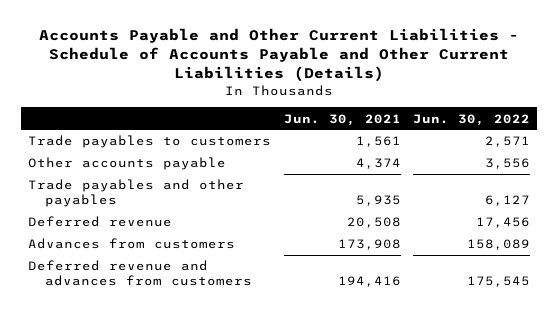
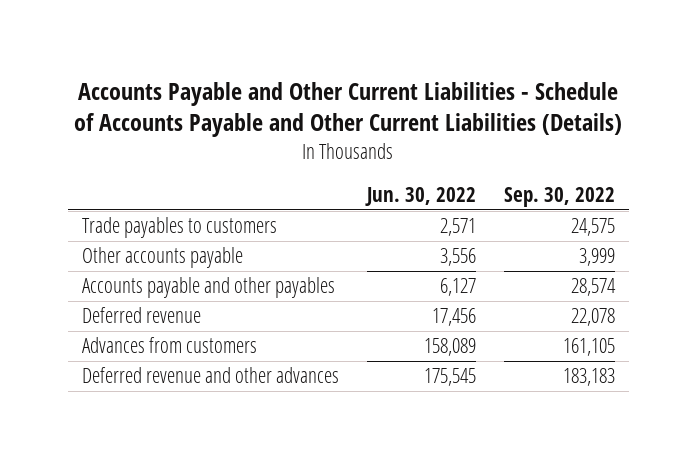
[283,113,401,126] Jun. 30, 2021 -> none
none -> [503,186,615,207] Sep. 30, 2022
[27,179,244,208] Trade payables and other payables -> [82,277,336,299] Accounts payable and other payables
[27,260,253,287] Deferred revenue and advances from customers -> [82,367,340,384] Deferred revenue and other advances

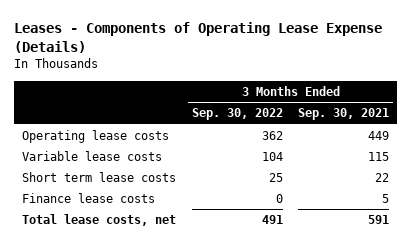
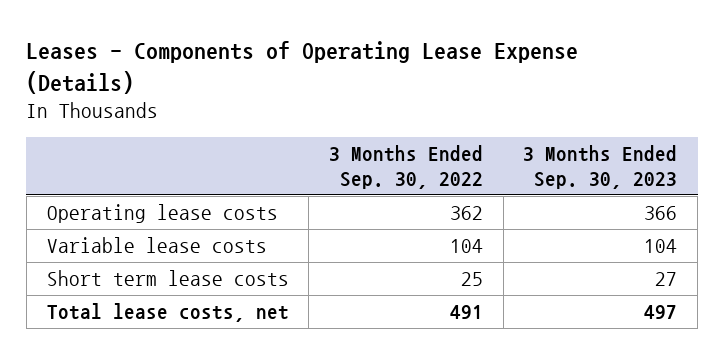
[298,108,390,121] Sep. 30, 2021 -> none
none -> [523,145,678,190] 3 Months Ended Sep. 30, 2023
[21,193,155,204] Finance lease costs -> none

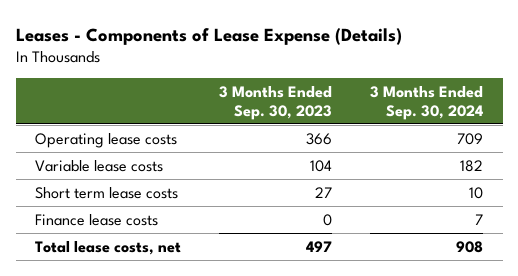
[26,41,579,94] Leases - Components of Operating Lease Expense (Details) -> [15,27,402,45] Leases - Components of Lease Expense (Details)
[329,145,484,190] 3 Months Ended Sep. 30, 2022 -> none
none -> [370,85,484,120] 3 Months Ended Sep. 30, 2024
none -> [34,213,158,226] Finance lease costs

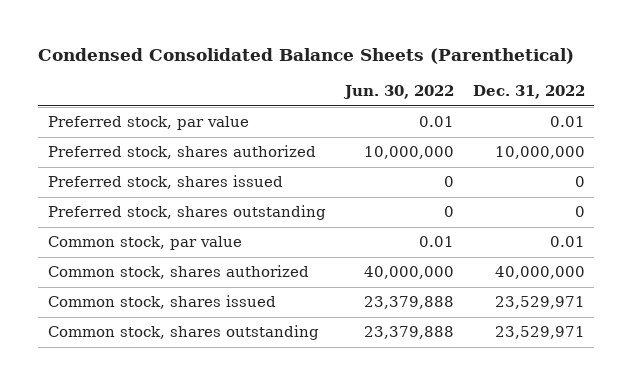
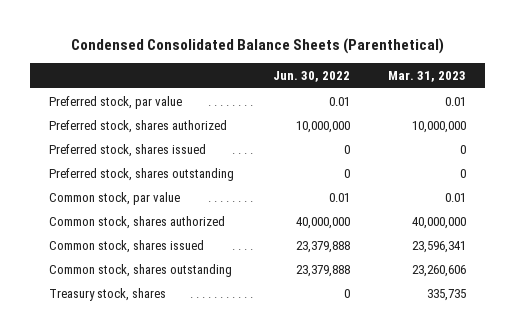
[472,85,585,100] Dec. 31, 2022 -> none
none -> [388,71,467,83] Mar. 31, 2023
none -> [49,287,167,301] Treasury stock, shares

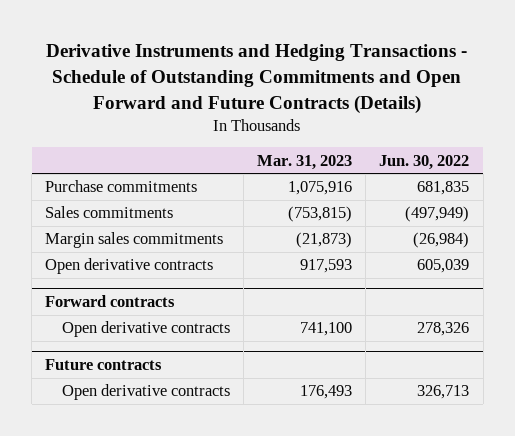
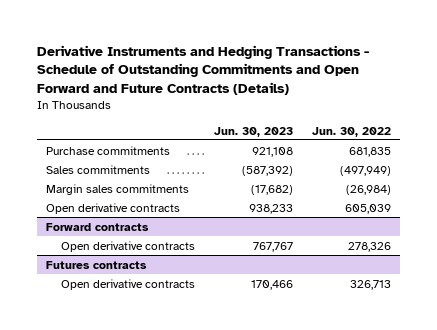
[257,154,353,170] Mar. 31, 2023 -> none
none -> [213,126,293,137] Jun. 30, 2023
[45,359,163,371] Future contracts -> [46,260,148,269] Futures contracts

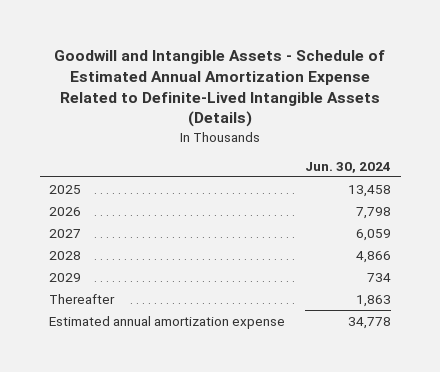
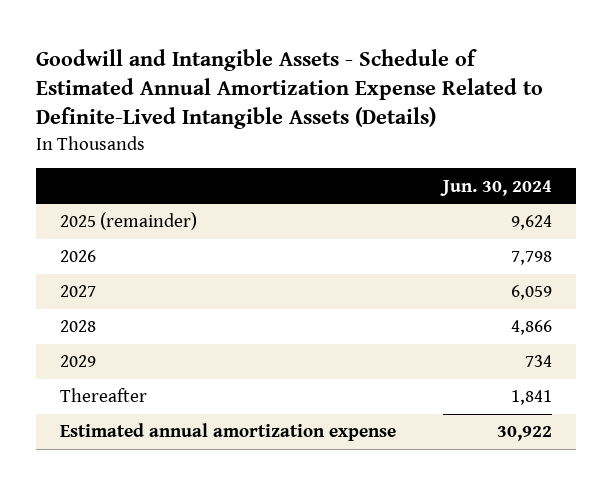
[49,184,82,194] 2025 -> [59,212,197,231] 2025 (remainder)
[347,184,391,197] 13,458 -> [510,215,552,231] 9,624
[355,294,391,307] 1,863 -> [510,390,552,406] 1,841
[347,316,391,329] 34,778 -> [496,426,552,442] 30,922

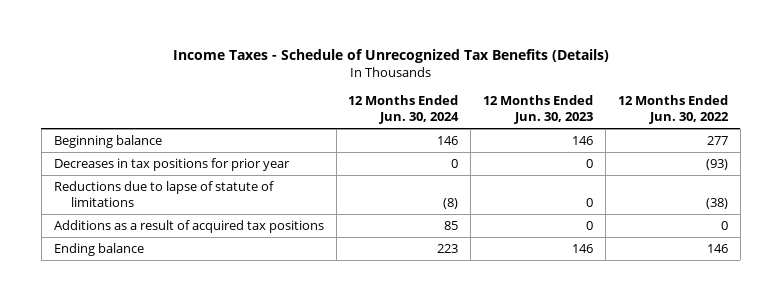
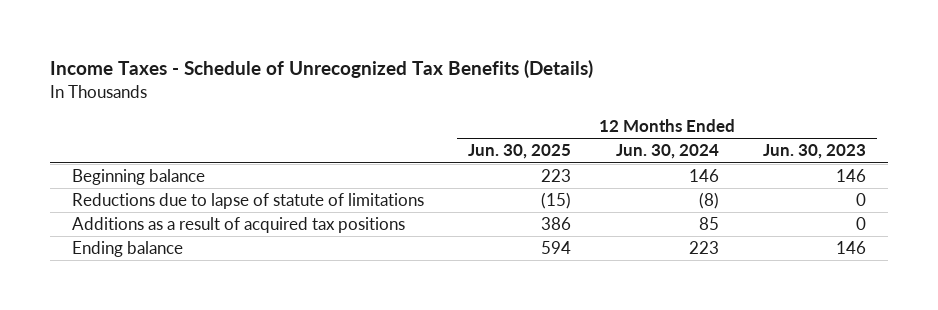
[618,95,730,124] 12 Months Ended Jun. 30, 2022 -> none
none -> [468,144,572,160] Jun. 30, 2025
[53,158,290,172] Decreases in tax positions for prior year -> none

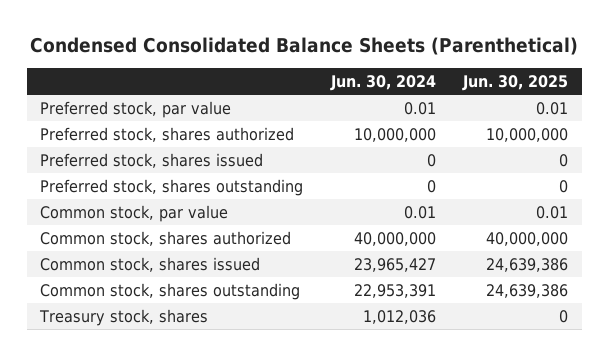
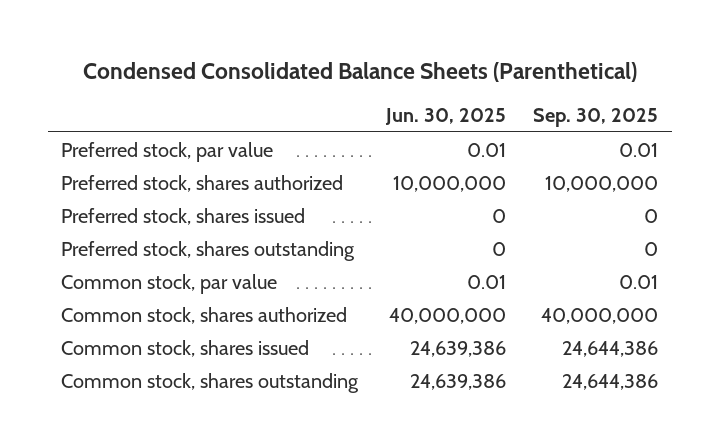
[329,74,436,91] Jun. 30, 2024 -> none
none -> [533,108,659,128] Sep. 30, 2025
[39,309,209,327] Treasury stock, shares -> none

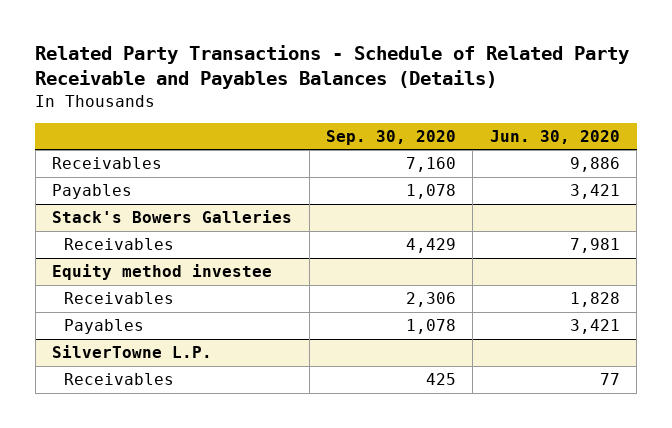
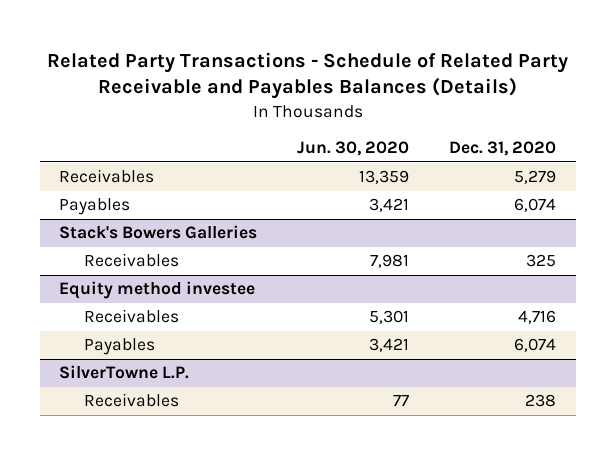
[325,129,456,145] Sep. 30, 2020 -> none
none -> [448,141,556,157] Dec. 31, 2020
[569,157,620,173] 9,886 -> [359,170,410,185] 13,359
[569,292,620,308] 1,828 -> [369,310,410,325] 5,301

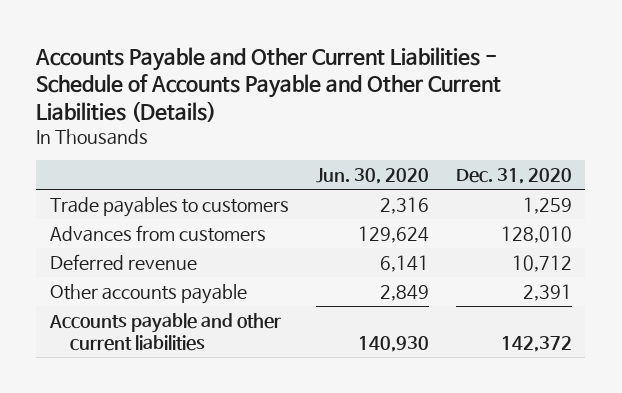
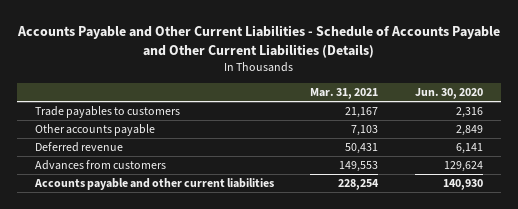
[455,168,572,185] Dec. 31, 2020 -> none
none -> [310,88,379,100] Mar. 31, 2021
[49,253,197,270] Deferred revenue -> [35,142,124,153] Deferred revenue
[49,224,266,242] Advances from customers -> [35,160,167,171] Advances from customers

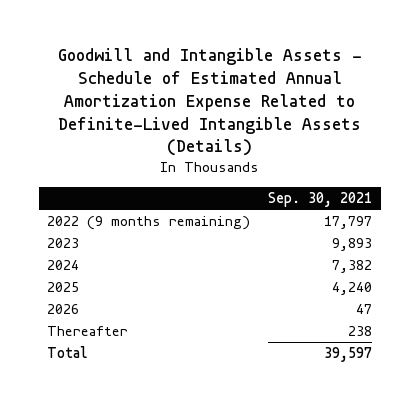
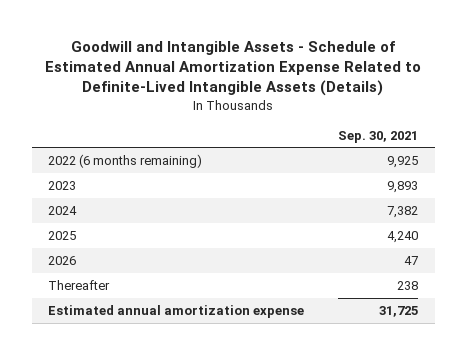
[47,216,251,231] 2022 (9 months remaining) -> [48,154,203,169] 2022 (6 months remaining)
[323,216,372,230] 17,797 -> [387,156,419,169] 9,925
[47,346,89,359] Total -> none
none -> [48,305,305,319] Estimated annual amortization expense

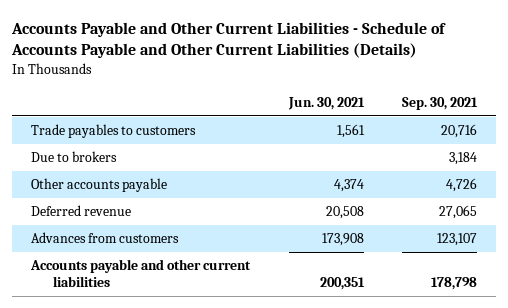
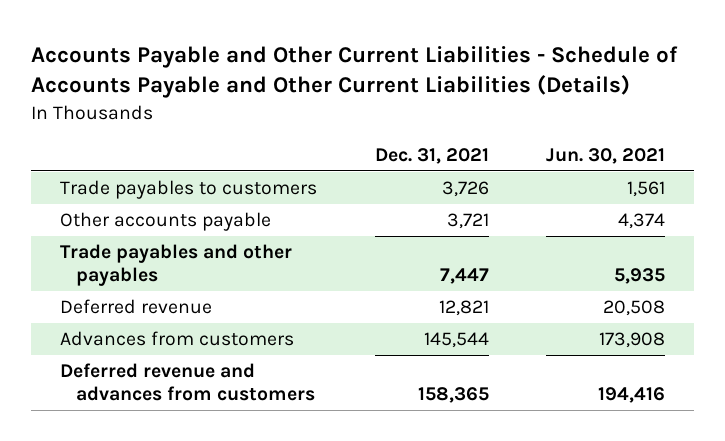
[401,96,478,110] Sep. 30, 2021 -> none
none -> [374,147,489,164] Dec. 31, 2021
[31,151,118,163] Due to brokers -> none
none -> [59,244,292,287] Trade payables and other payables
[30,259,252,287] Accounts payable and other current liabilities -> none
none -> [59,363,316,402] Deferred revenue and advances from customers

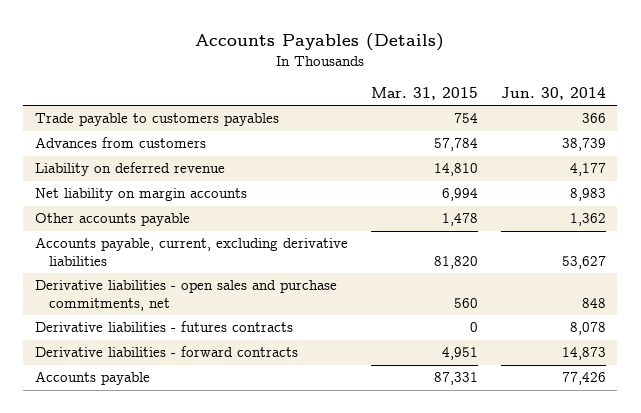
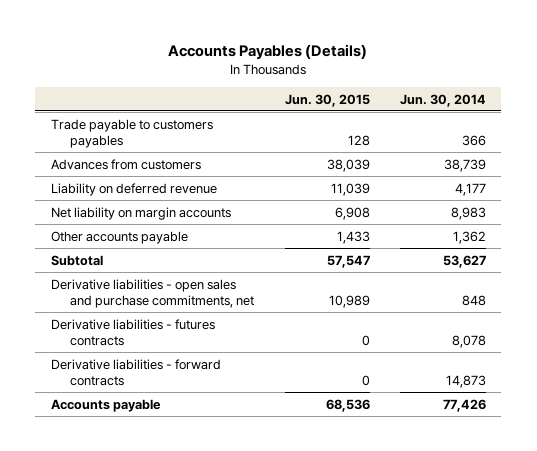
[370,87,478,101] Mar. 31, 2015 -> none
none -> [284,93,370,107] Jun. 30, 2015
[34,237,348,266] Accounts payable, current, excluding derivative liabilities -> [50,254,103,266] Subtotal

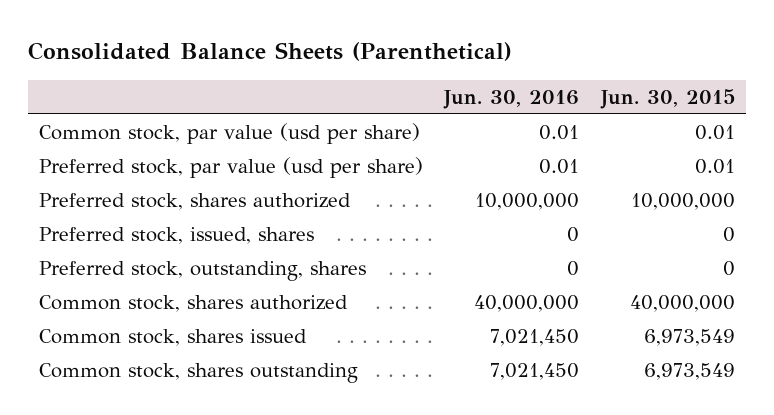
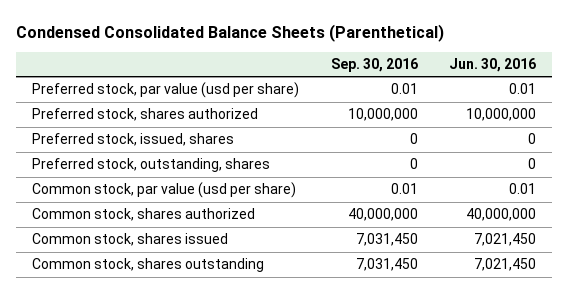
[27,42,512,62] Consolidated Balance Sheets (Parenthetical) -> [16,23,445,42] Condensed Consolidated Balance Sheets (Parenthetical)
[600,88,736,109] Jun. 30, 2015 -> none
none -> [330,57,418,72] Sep. 30, 2016
[38,122,420,144] Common stock, par value (usd per share) -> [32,182,297,199] Common stock, par value (usd per share)

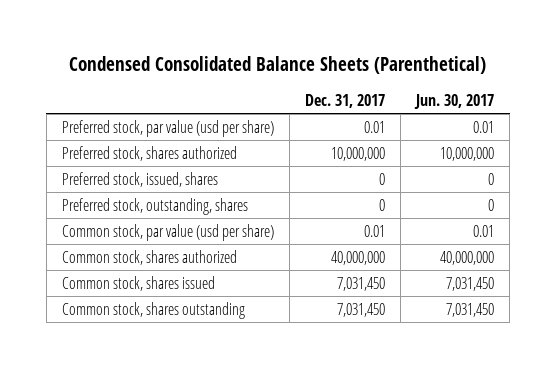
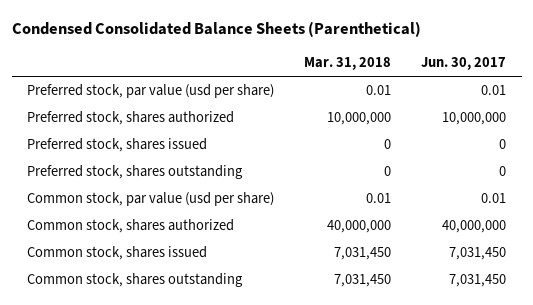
[304,93,385,108] Dec. 31, 2017 -> none
none -> [304,57,392,71] Mar. 31, 2018
[61,171,218,187] Preferred stock, issued, shares -> [26,138,207,153] Preferred stock, shares issued
[61,197,248,215] Preferred stock, outstanding, shares -> [26,165,243,180] Preferred stock, shares outstanding

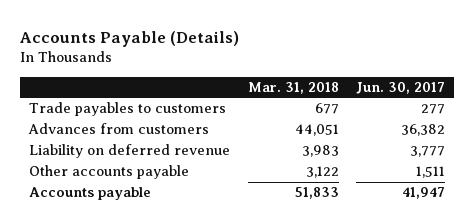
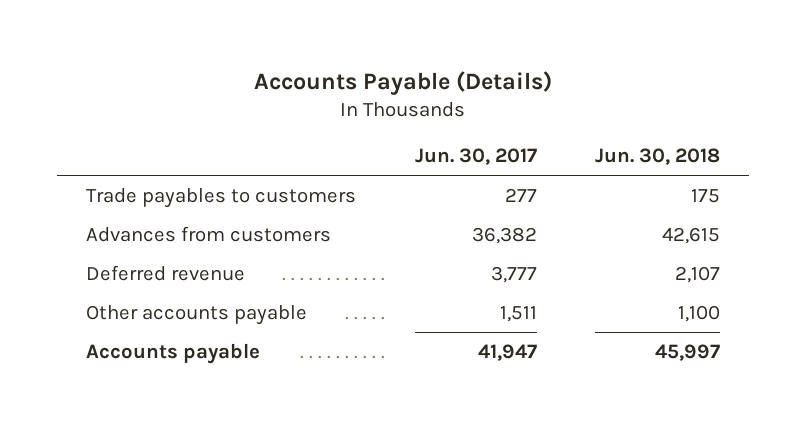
[247,82,339,95] Mar. 31, 2018 -> none
none -> [594,148,720,166] Jun. 30, 2018
[29,144,231,159] Liability on deferred revenue -> [86,264,246,281] Deferred revenue

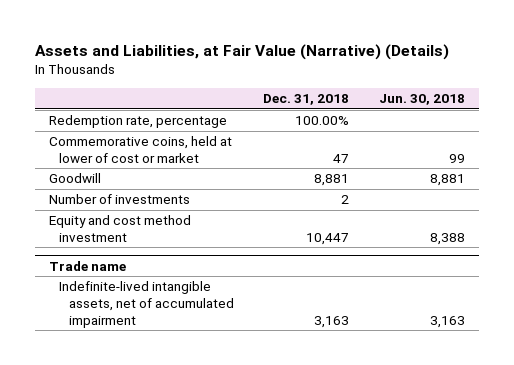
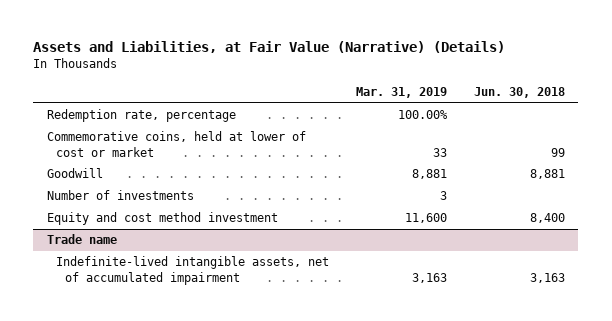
[263,94,350,106] Dec. 31, 2018 -> none
none -> [356,86,448,98] Mar. 31, 2019
[429,232,465,245] 8,388 -> [529,213,565,224] 8,400

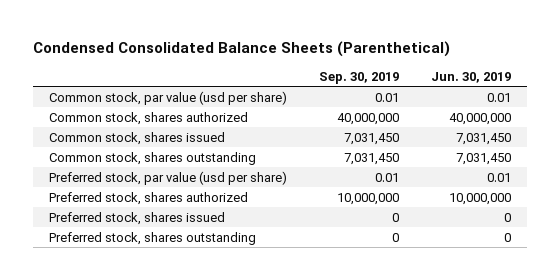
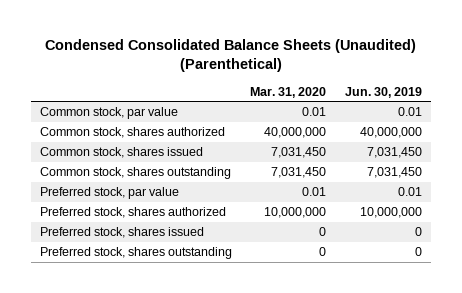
[32,41,450,58] Condensed Consolidated Balance Sheets (Parenthetical) -> [44,38,416,73] Condensed Consolidated Balance Sheets (Unaudited) (Parenthetical)
[318,71,399,84] Sep. 30, 2019 -> none
none -> [250,86,327,98] Mar. 31, 2020
[48,90,287,105] Common stock, par value (usd per share) -> [39,107,178,120] Common stock, par value
[48,170,287,185] Preferred stock, par value (usd per share) -> [39,187,179,200] Preferred stock, par value

